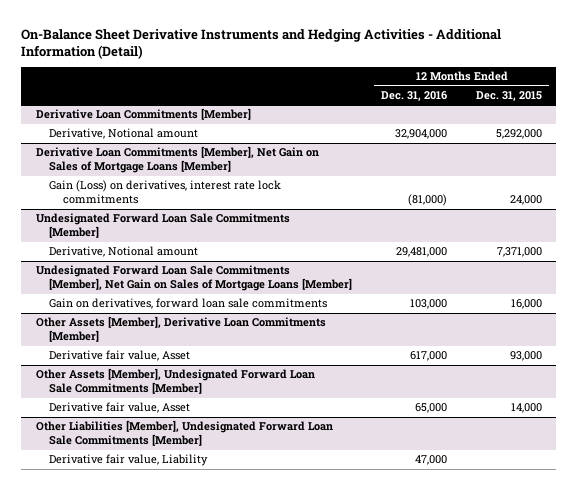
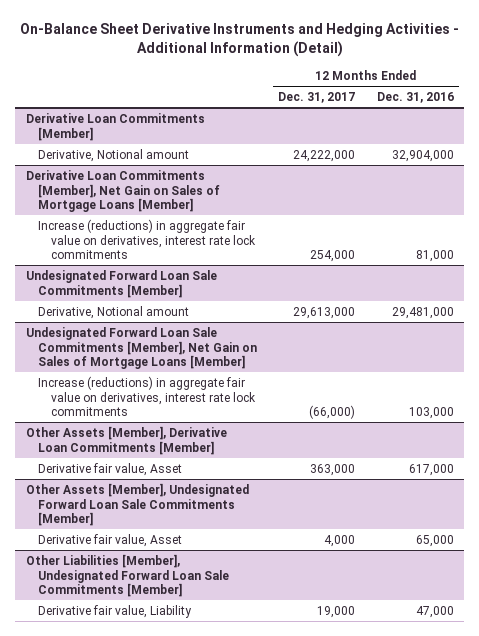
[475,90,542,101] Dec. 31, 2015 -> none
none -> [278,92,356,104] Dec. 31, 2017
[49,180,282,205] Gain (Loss) on derivatives, interest rate lock commitments -> [38,218,257,260] Increase (reductions) in aggregate fair value on derivatives, interest rate lock commitments
[408,194,448,207] (81,000) -> [415,250,454,263] 81,000
[49,298,328,310] Gain on derivatives, forward loan sale commitments -> none
none -> [38,375,257,417] Increase (reductions) in aggregate fair value on derivatives, interest rate lock commitments

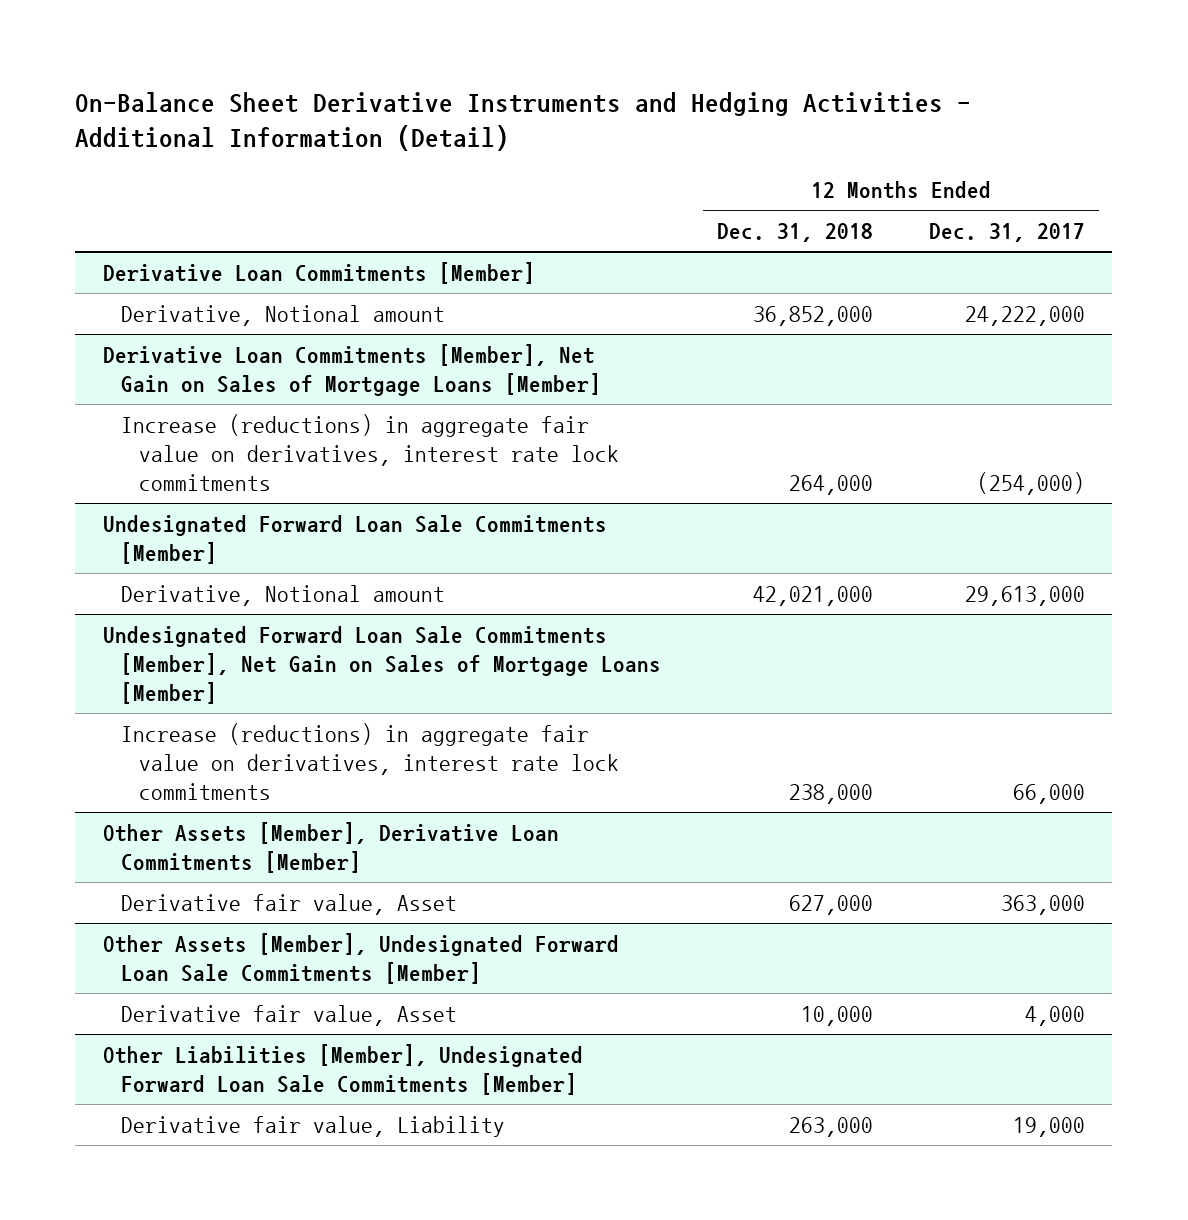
[376,92,454,104] Dec. 31, 2016 -> none
none -> [716,223,873,243] Dec. 31, 2018
[310,250,356,263] 254,000 -> [976,471,1085,495] (254,000)
[309,405,356,420] (66,000) -> [1012,783,1085,804] 66,000

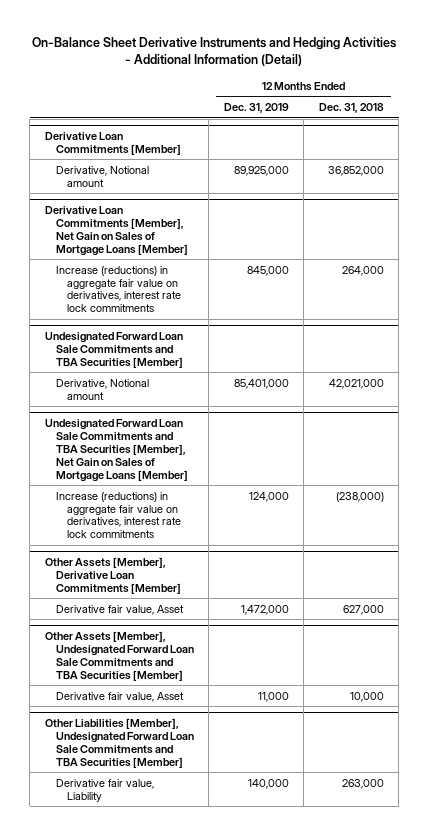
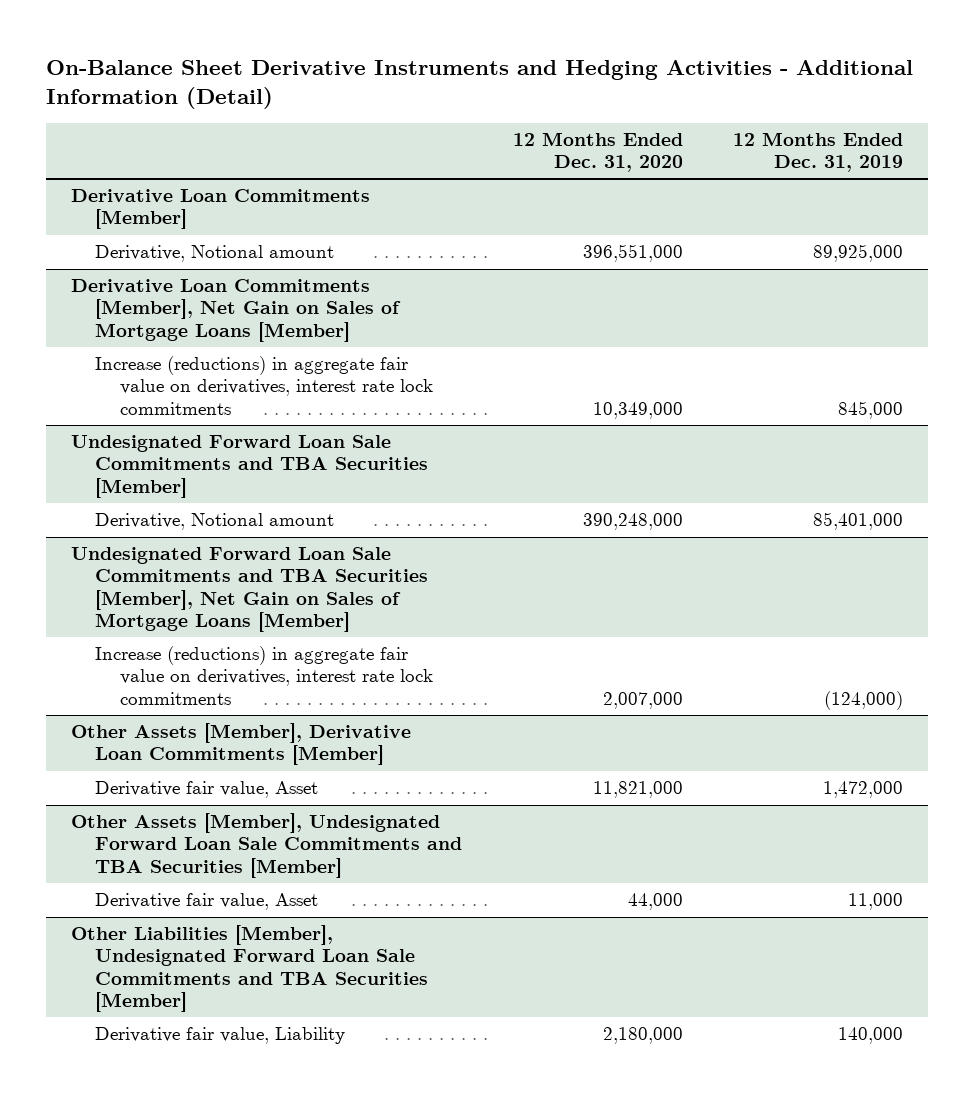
[318,103,384,114] Dec. 31, 2018 -> none
none -> [512,131,683,172] 12 Months Ended Dec. 31, 2020
[248,491,289,502] 124,000 -> [823,690,903,710] (124,000)

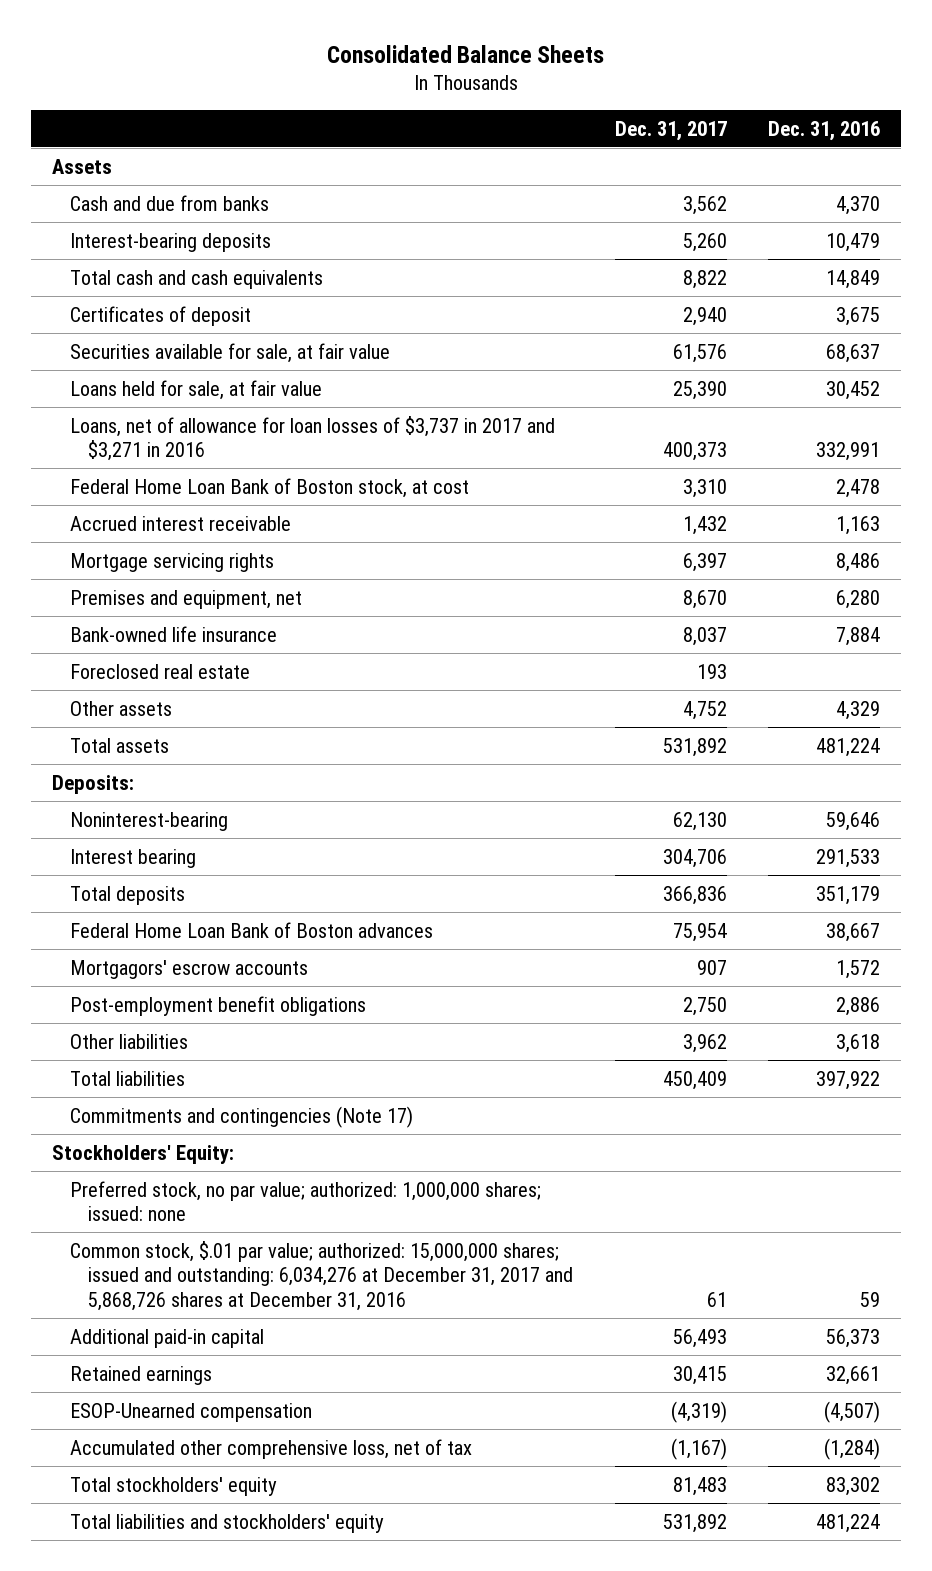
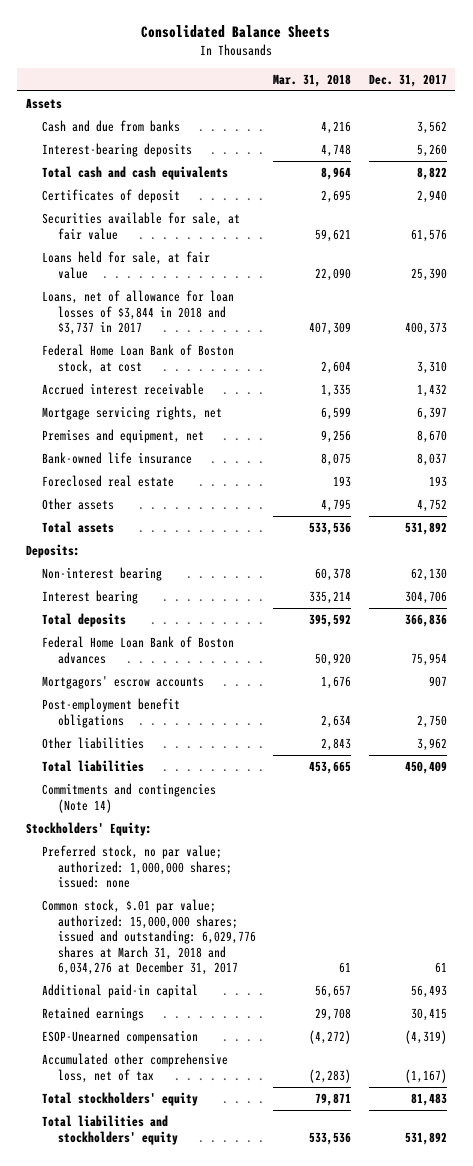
[768,120,881,141] Dec. 31, 2016 -> none
none -> [273,73,352,87] Mar. 31, 2018
[70,415,556,462] Loans, net of allowance for loan losses of $3,737 in 2017 and $3,271 in 2016 -> [41,290,234,336] Loans, net of allowance for loan losses of $3,844 in 2018 and $3,737 in 2017
[70,552,275,572] Mortgage servicing rights -> [41,406,222,421] Mortgage servicing rights, net
[70,811,229,831] Noninterest-bearing -> [41,567,162,582] Non-interest bearing
[70,1105,414,1128] Commitments and contingencies (Note 17) -> [41,783,216,813] Commitments and contingencies (Note 14)
[70,1240,574,1311] Common stock, $.01 par value; authorized: 15,000,000 shares; issued and outstanding: 6,034,276 at December 31, 2017 and 5,868,726 shares at December 31, 2016 -> [41,899,256,975] Common stock, $.01 par value; authorized: 15,000,000 shares; issued and outstanding: 6,029,776 shares at March 31, 2018 and 6,034,276 at December 31, 2017

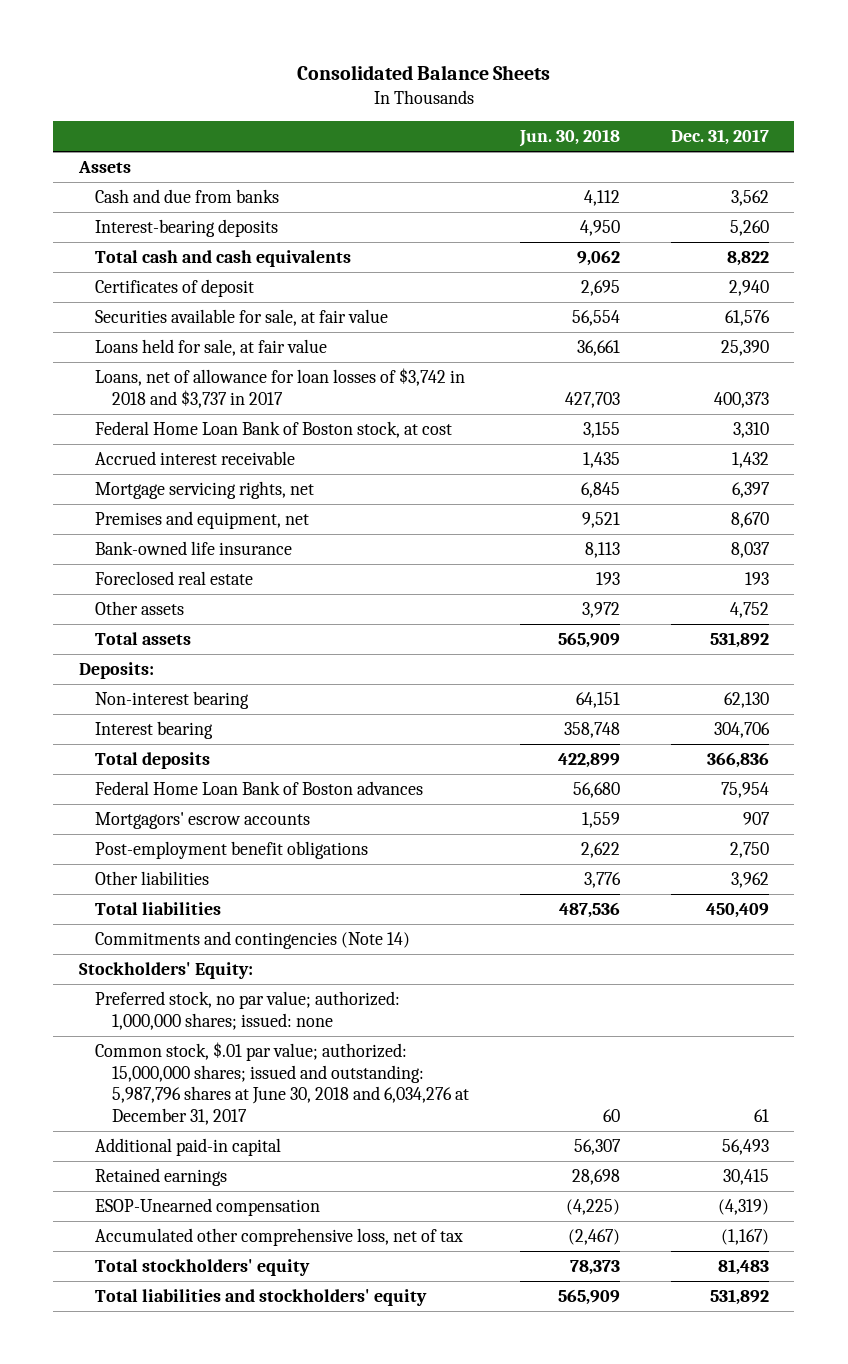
[273,73,352,87] Mar. 31, 2018 -> none
none -> [518,128,620,147] Jun. 30, 2018
[41,290,234,336] Loans, net of allowance for loan losses of $3,844 in 2018 and $3,737 in 2017 -> [95,367,466,408] Loans, net of allowance for loan losses of $3,742 in 2018 and $3,737 in 2017
[41,899,256,975] Common stock, $.01 par value; authorized: 15,000,000 shares; issued and outstanding: 6,029,776 shares at March 31, 2018 and 6,034,276 at December 31, 2017 -> [95,1041,469,1126] Common stock, $.01 par value; authorized: 15,000,000 shares; issued and outstanding: 5,987,796 shares at June 30, 2018 and 6,034,276 at December 31, 2017

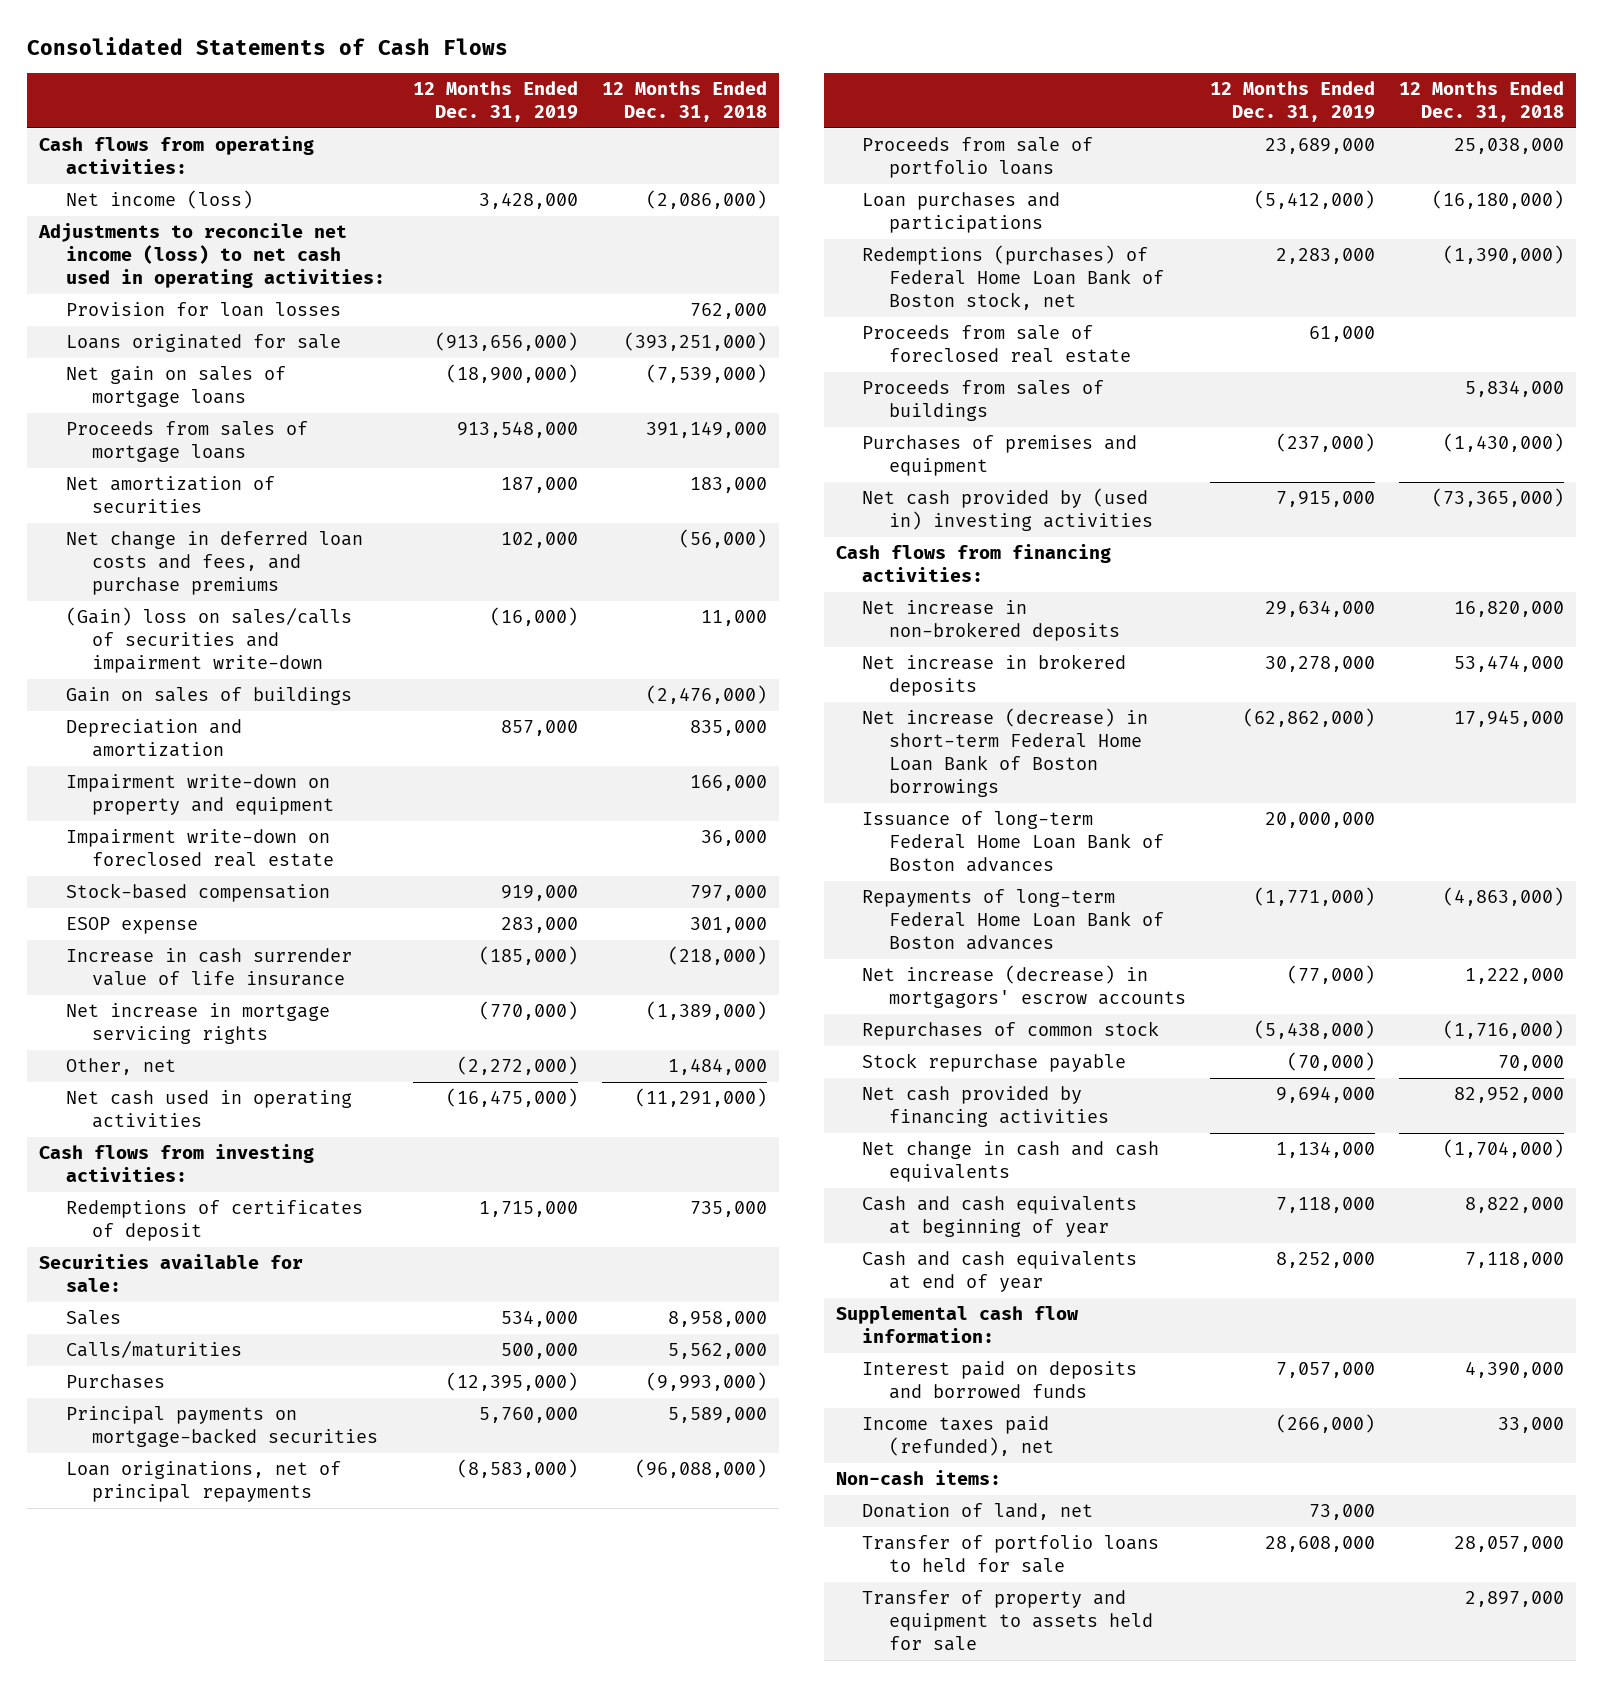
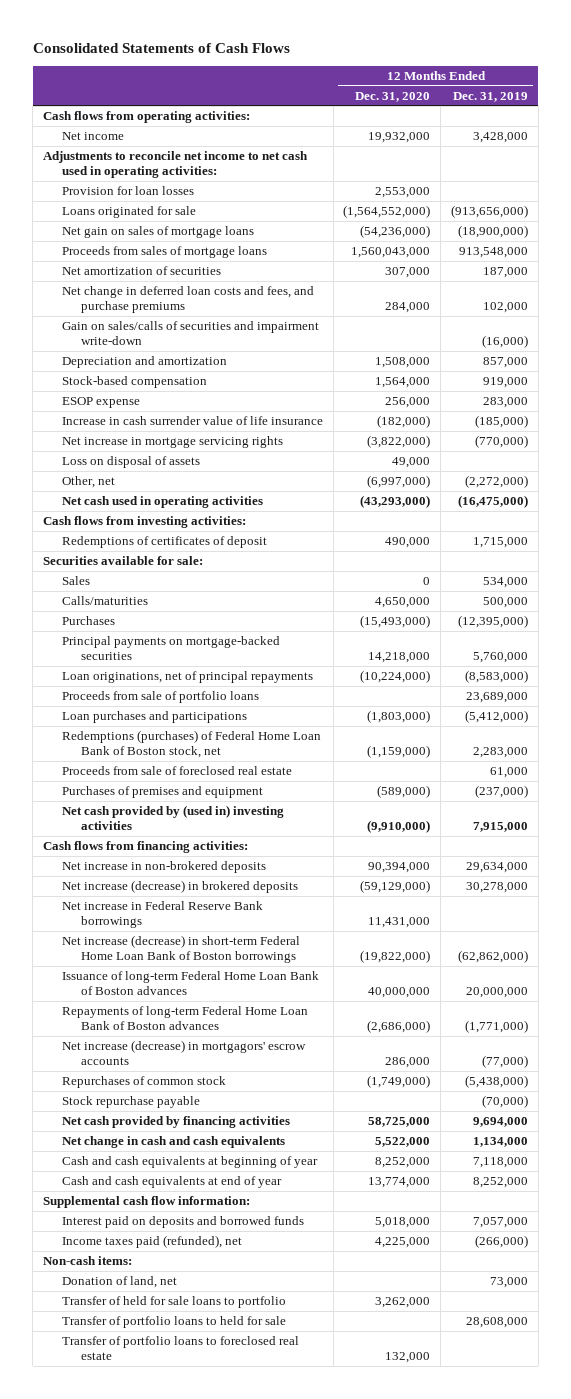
[602,80,768,123] 12 Months Ended Dec. 31, 2018 -> none
none -> [355,91,431,102] Dec. 31, 2020
[65,190,253,210] Net income (loss) -> [61,132,124,141] Net income
[38,223,385,289] Adjustments to reconcile net income (loss) to net cash used in operating activities: -> [42,151,308,179] Adjustments to reconcile net income to net cash used in operating activities:
[65,687,352,706] Gain on sales of buildings -> none
[65,607,352,674] (Gain) loss on sales/calls of securities and impairment write-down -> [61,321,319,346] Gain on sales/calls of securities and impairment write-down
[65,774,334,816] Impairment write-down on property and equipment -> none
[65,829,334,868] Impairment write-down on foreclosed real estate -> none
none -> [61,456,200,469] Loss on disposal of assets
[862,380,1105,422] Proceeds from sales of buildings -> none
[862,654,1127,697] Net increase in brokered deposits -> [61,880,298,894] Net increase (decrease) in brokered deposits
none -> [61,901,263,929] Net increase in Federal Reserve Bank borrowings
none -> [61,1296,286,1309] Transfer of held for sale loans to portfolio
[862,1590,1153,1652] Transfer of property and equipment to assets held for sale -> none
none -> [61,1336,299,1361] Transfer of portfolio loans to foreclosed real estate

